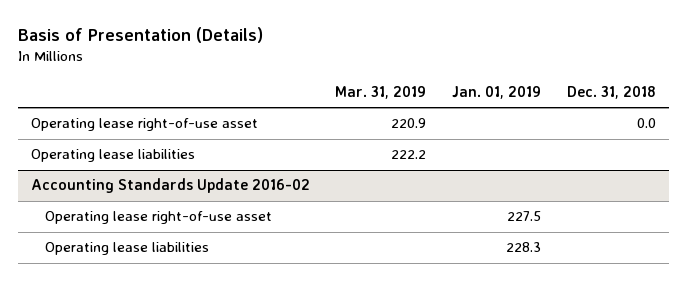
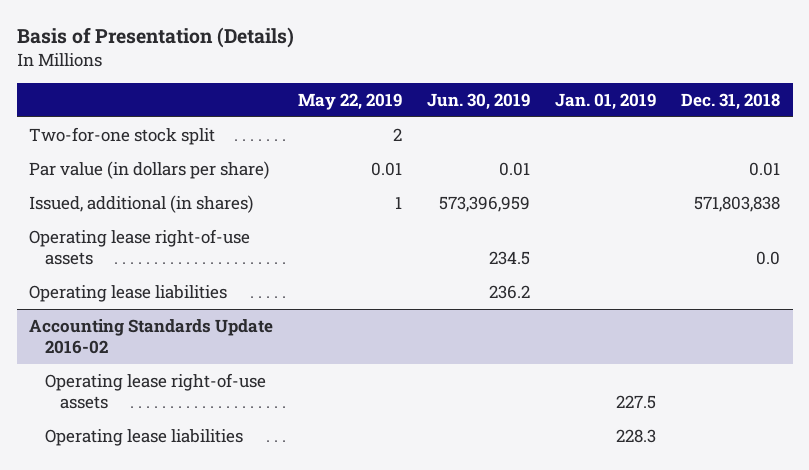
[335,85,427,99] Mar. 31, 2019 -> none
none -> [298,92,403,110] May 22, 2019
none -> [427,92,531,110] Jun. 30, 2019
none -> [29,127,216,146] Two-for-one stock split
none -> [29,161,270,180] Par value (in dollars per share)
none -> [29,195,254,214] Issued, additional (in shares)
[30,118,258,132] Operating lease right-of-use asset -> [29,229,251,266] Operating lease right-of-use assets
[45,211,273,225] Operating lease right-of-use asset -> [44,373,266,410] Operating lease right-of-use assets

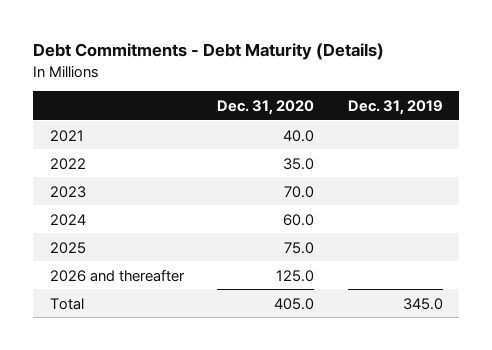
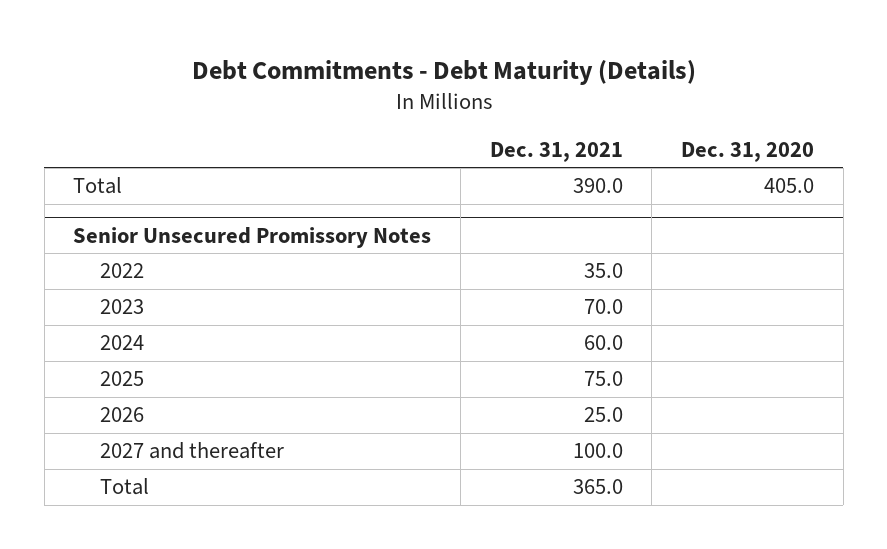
[347,100,443,116] Dec. 31, 2019 -> none
none -> [489,141,623,162] Dec. 31, 2021
[49,129,84,142] 2021 -> none
[49,157,86,170] 2022 -> none
[49,185,86,198] 2023 -> none
[49,213,86,226] 2024 -> none
[49,241,86,254] 2025 -> none
[49,268,185,282] 2026 and thereafter -> none
none -> [73,226,432,248] Senior Unsecured Promissory Notes
none -> [100,263,145,279] 2022
none -> [100,299,145,315] 2023
none -> [100,335,145,351] 2024
none -> [100,371,145,387] 2025
none -> [100,407,145,423] 2026
none -> [100,442,285,460] 2027 and thereafter
none -> [100,478,150,496] Total

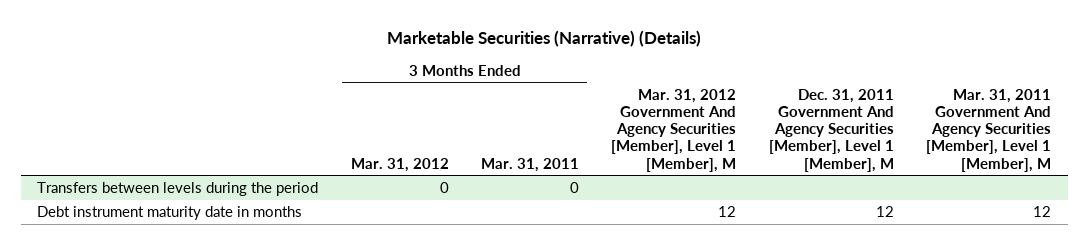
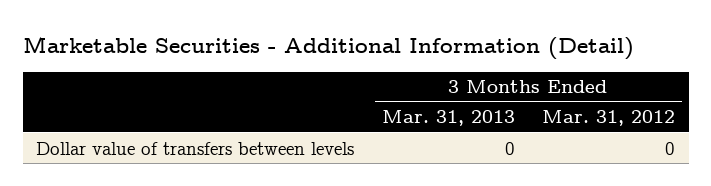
[387,29,702,47] Marketable Securities (Narrative) (Details) -> [22,35,634,60] Marketable Securities - Additional Information (Detail)
[480,157,579,172] Mar. 31, 2011 -> none
[611,88,737,172] Mar. 31, 2012 Government And Agency Securities [Member], Level 1 [Member], M -> none
[768,88,894,172] Dec. 31, 2011 Government And Agency Securities [Member], Level 1 [Member], M -> none
[926,88,1052,172] Mar. 31, 2011 Government And Agency Securities [Member], Level 1 [Member], M -> none
none -> [381,110,515,127] Mar. 31, 2013
[37,206,303,221] Debt instrument maturity date in months -> none
[37,182,319,197] Transfers between levels during the period -> [36,141,355,155] Dollar value of transfers between levels

